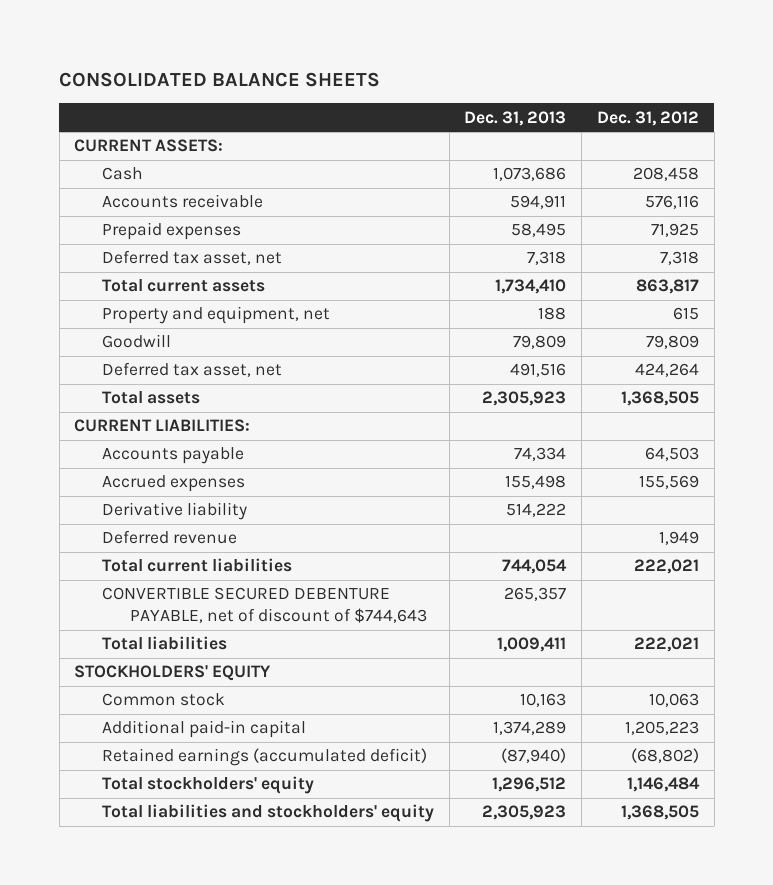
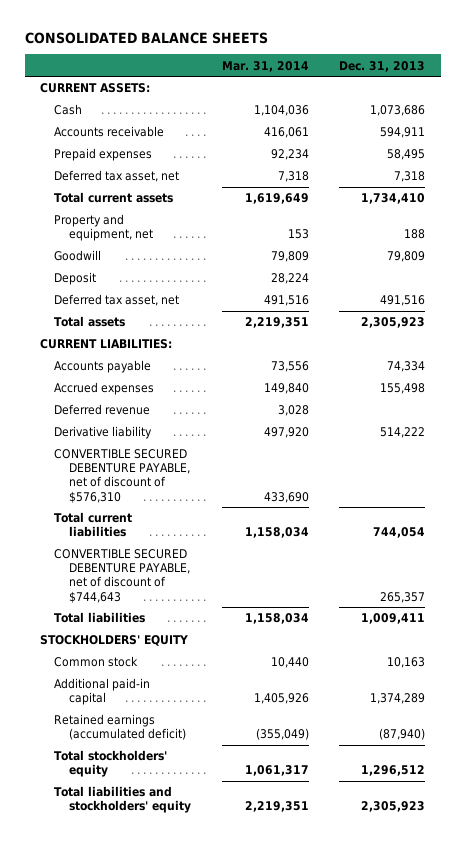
[596,110,699,126] Dec. 31, 2012 -> none
none -> [221,60,309,72] Mar. 31, 2014
none -> [54,272,97,286] Deposit
[102,502,248,521] Derivative liability -> [54,426,153,440] Derivative liability
none -> [54,449,191,503] CONVERTIBLE SECURED DEBENTURE PAYABLE, net of discount of $576,310

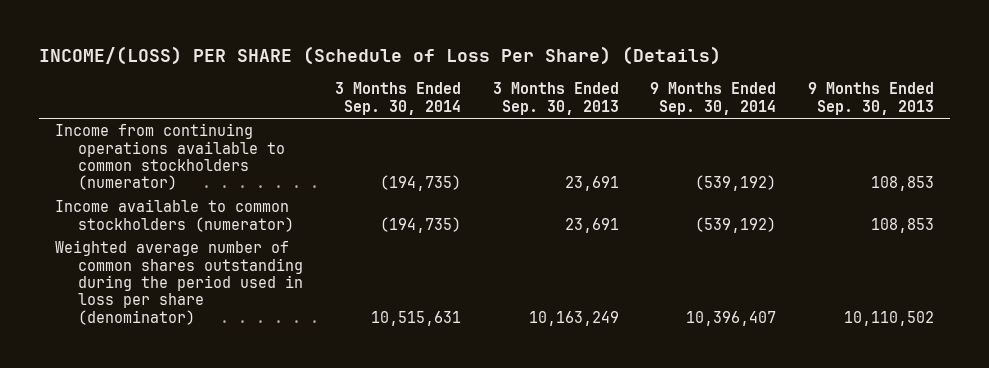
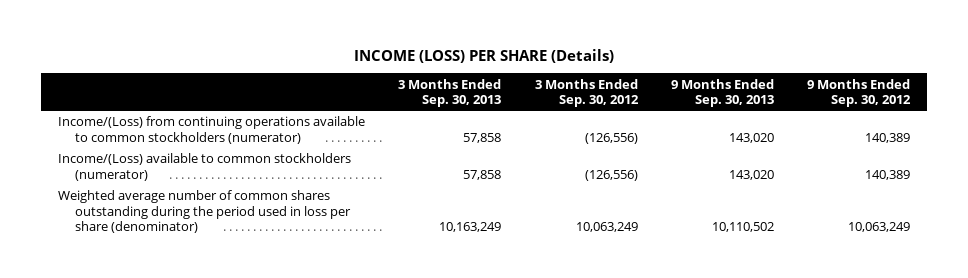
[38,46,721,66] INCOME/(LOSS) PER SHARE (Schedule of Loss Per Share) (Details) -> [354,48,615,63] INCOME (LOSS) PER SHARE (Details)
[334,82,461,115] 3 Months Ended Sep. 30, 2014 -> none
[650,82,777,115] 9 Months Ended Sep. 30, 2014 -> none
none -> [534,78,639,107] 3 Months Ended Sep. 30, 2012
none -> [807,78,912,107] 9 Months Ended Sep. 30, 2012
[54,123,286,191] Income from continuing operations available to common stockholders (numerator) -> [57,116,365,144] Income/(Loss) from continuing operations available to common stockholders (numerator)
[564,176,619,192] 23,691 -> [463,132,502,143] 57,858
[871,176,935,192] 108,853 -> [728,132,774,143] 143,020
[54,199,295,232] Income available to common stockholders (numerator) -> [57,153,351,181] Income/(Loss) available to common stockholders (numerator)
[564,217,619,233] 23,691 -> [463,169,502,180] 57,858
[871,217,935,233] 108,853 -> [728,169,774,180] 143,020

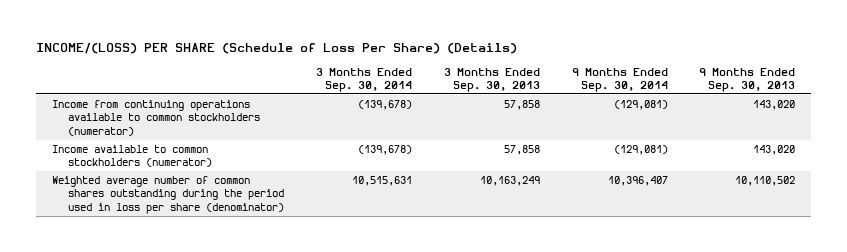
[354,48,615,63] INCOME (LOSS) PER SHARE (Details) -> [35,42,517,55] INCOME/(LOSS) PER SHARE (Schedule of Loss Per Share) (Details)
[534,78,639,107] 3 Months Ended Sep. 30, 2012 -> none
[807,78,912,107] 9 Months Ended Sep. 30, 2012 -> none
none -> [316,67,413,93] 3 Months Ended Sep. 30, 2014
none -> [571,67,668,93] 9 Months Ended Sep. 30, 2014
[57,116,365,144] Income/(Loss) from continuing operations available to common stockholders (numerator) -> [51,99,261,136] Income from continuing operations available to common stockholders (numerator)
[57,153,351,181] Income/(Loss) available to common stockholders (numerator) -> [51,144,213,168] Income available to common stockholders (numerator)

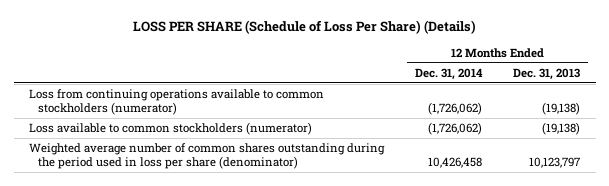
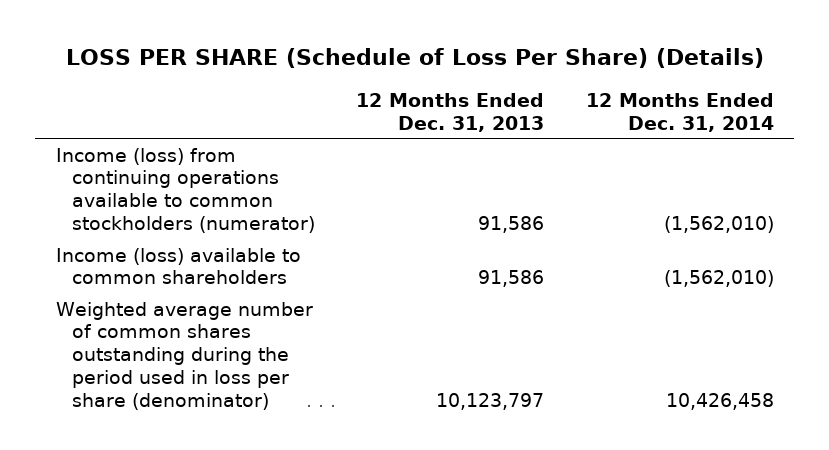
[29,89,325,116] Loss from continuing operations available to common stockholders (numerator) -> [55,147,316,233] Income (loss) from continuing operations available to common stockholders (numerator)
[428,102,483,116] (1,726,062) -> [663,215,774,233] (1,562,010)
[542,102,581,116] (19,138) -> [478,215,545,233] 91,586
[29,122,313,136] Loss available to common stockholders (numerator) -> [55,247,301,285] Income (loss) available to common shareholders
[428,122,483,136] (1,726,062) -> [663,270,774,288] (1,562,010)
[542,122,581,136] (19,138) -> [478,270,545,288] 91,586

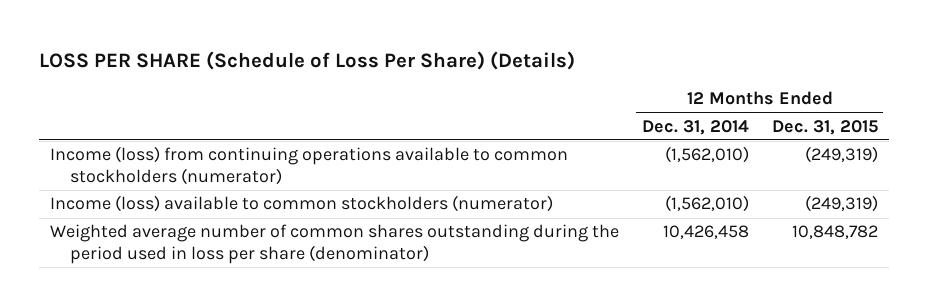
[356,93,545,132] 12 Months Ended Dec. 31, 2013 -> none
none -> [771,119,878,135] Dec. 31, 2015
[55,247,301,285] Income (loss) available to common shareholders -> [50,195,554,213] Income (loss) available to common stockholders (numerator)

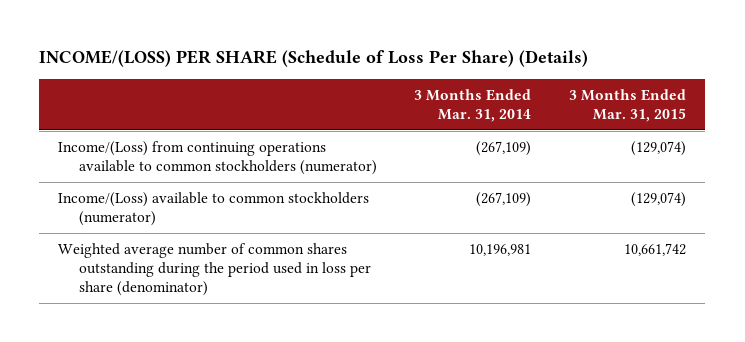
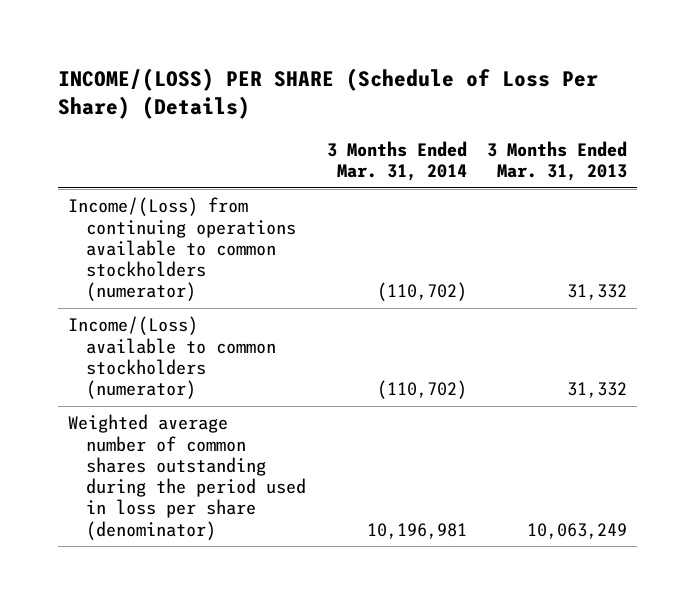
[569,88,687,123] 3 Months Ended Mar. 31, 2015 -> none
none -> [487,140,628,181] 3 Months Ended Mar. 31, 2013
[476,140,532,156] (267,109) -> [376,282,467,302] (110,702)
[476,191,532,207] (267,109) -> [376,380,467,400] (110,702)

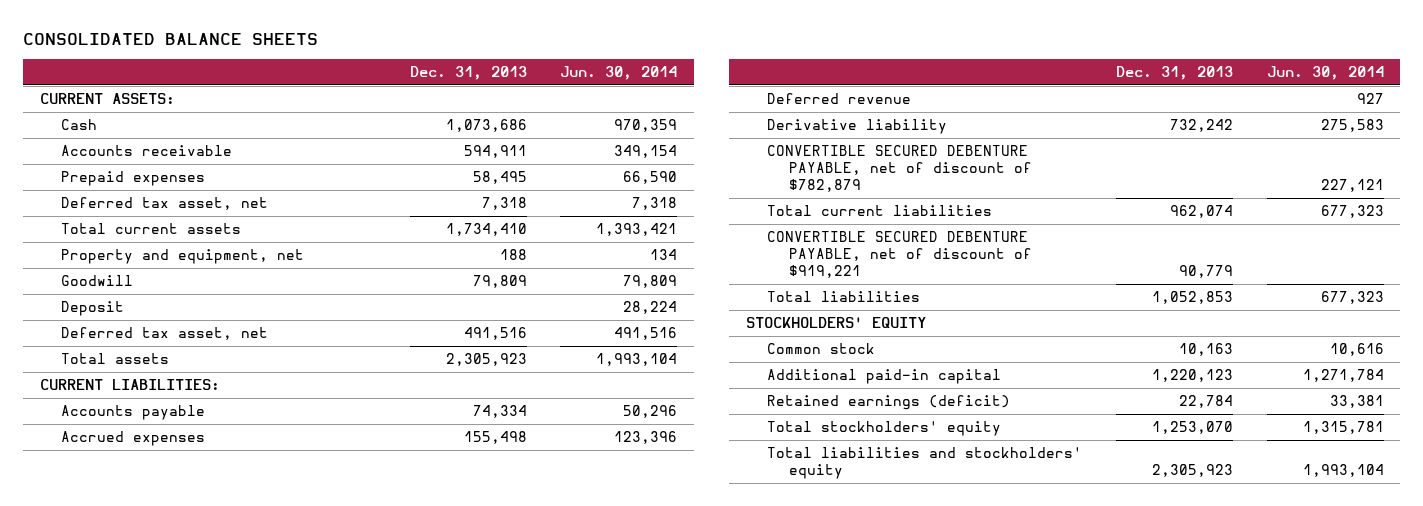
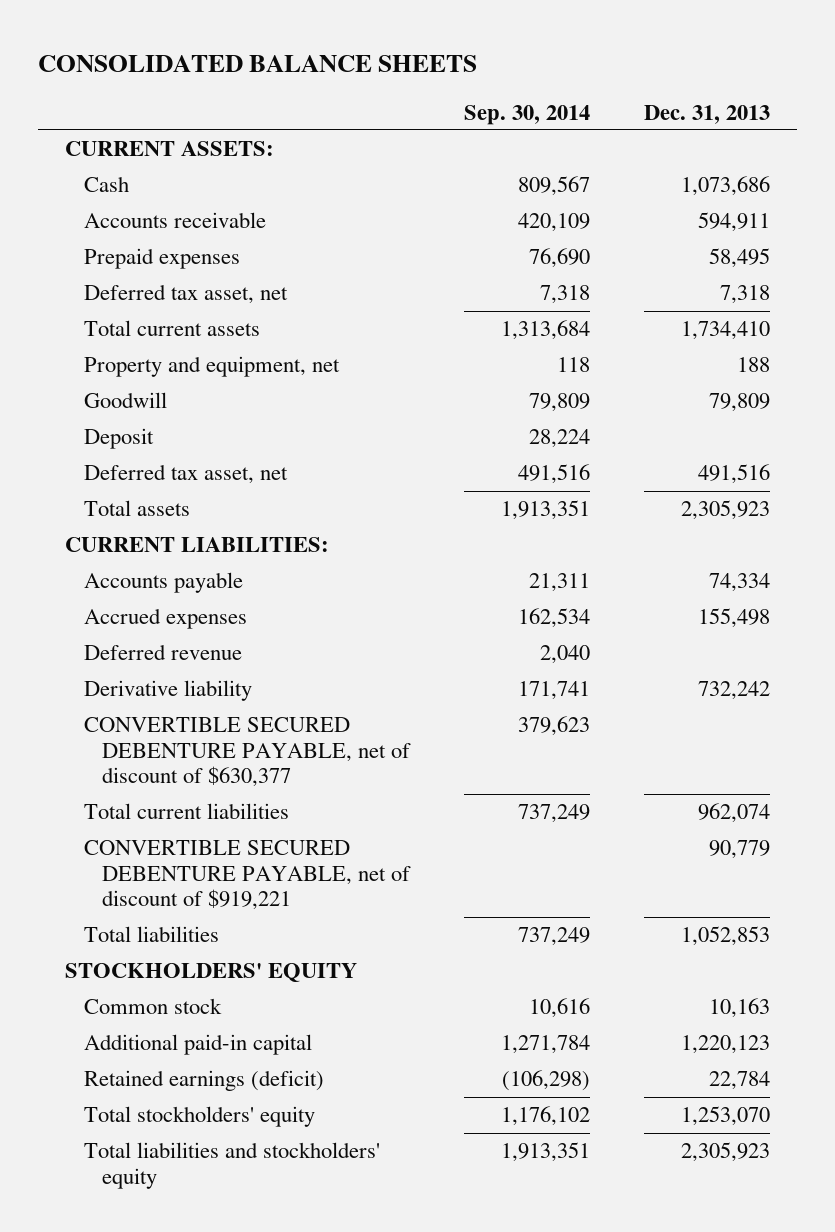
[560,66,678,81] Jun. 30, 2014 -> none
none -> [464,104,591,125] Sep. 30, 2014
[767,145,1032,193] CONVERTIBLE SECURED DEBENTURE PAYABLE, net of discount of $782,879 -> [83,717,412,788] CONVERTIBLE SECURED DEBENTURE PAYABLE, net of discount of $630,377

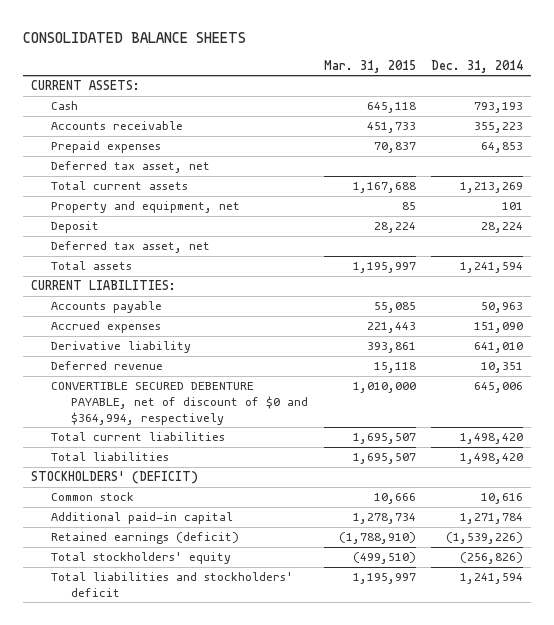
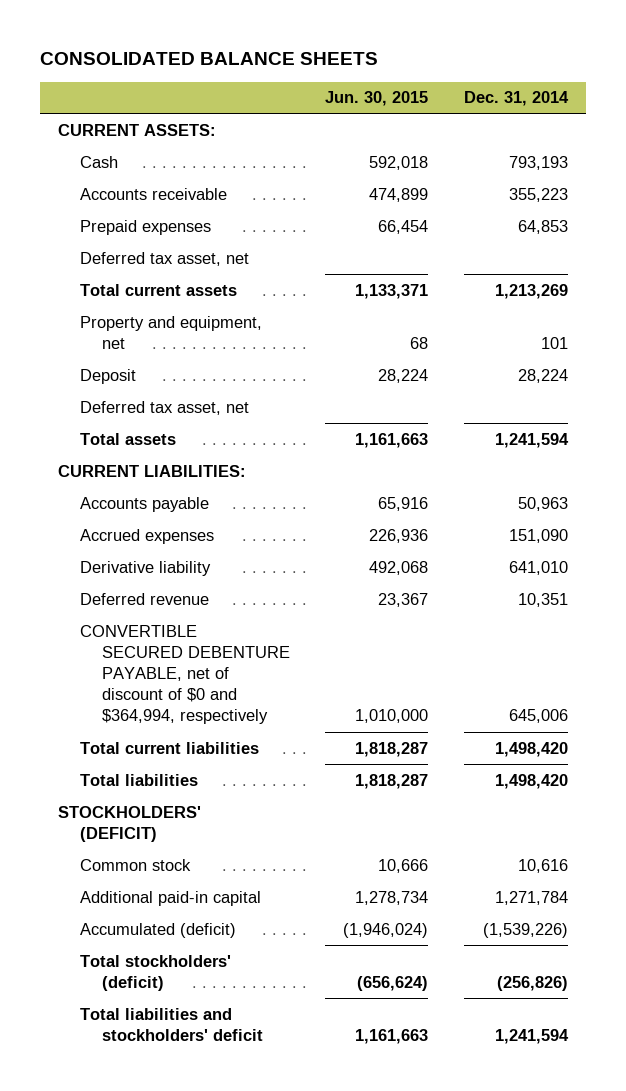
[323,59,416,73] Mar. 31, 2015 -> none
none -> [325,91,429,107] Jun. 30, 2015
[51,532,240,545] Retained earnings (deficit) -> [79,922,236,938] Accumulated (deficit)
[51,552,232,565] Total stockholders' equity -> [79,954,231,991] Total stockholders' (deficit)

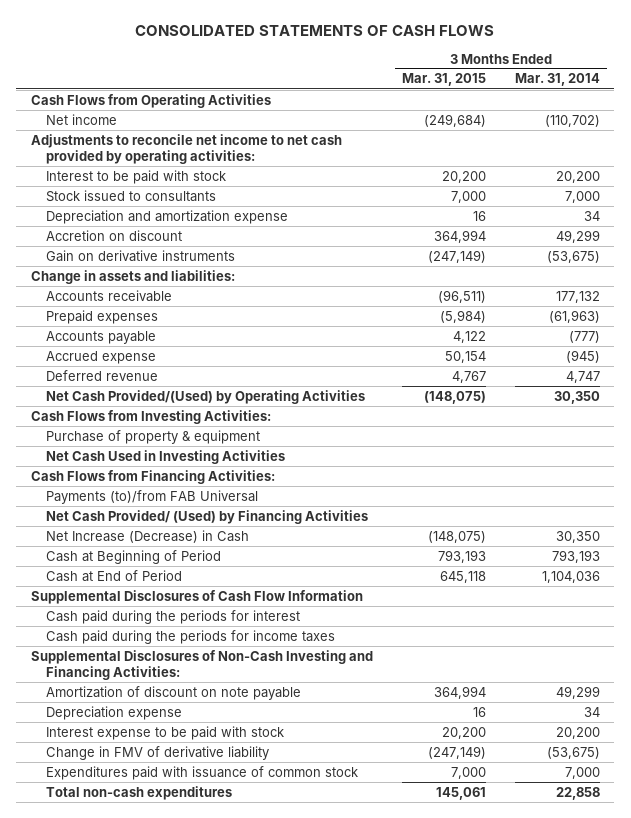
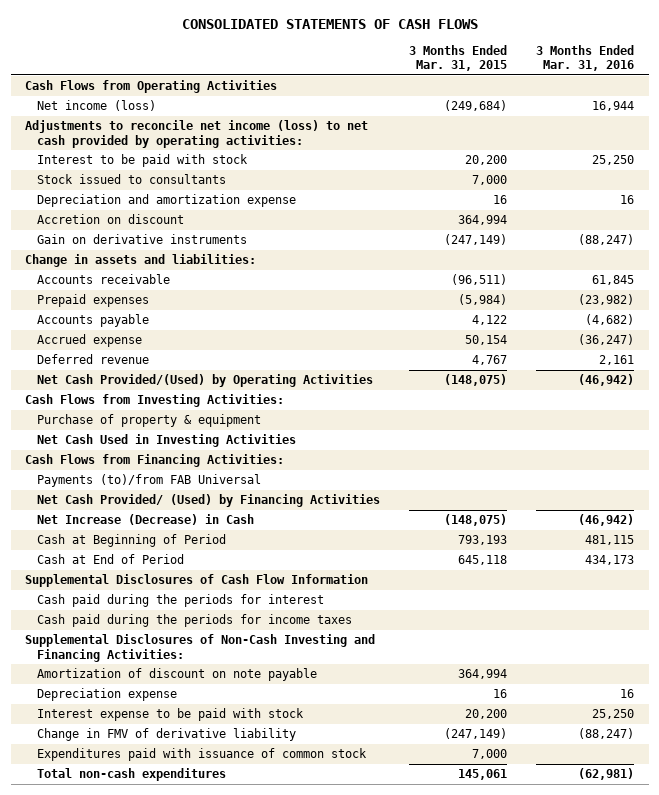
[514,73,600,87] Mar. 31, 2014 -> none
none -> [536,44,635,72] 3 Months Ended Mar. 31, 2016
[45,113,117,125] Net income -> [37,100,157,112] Net income (loss)
[30,133,342,164] Adjustments to reconcile net income to net cash provided by operating activities: -> [25,120,369,148] Adjustments to reconcile net income (loss) to net cash provided by operating activities:

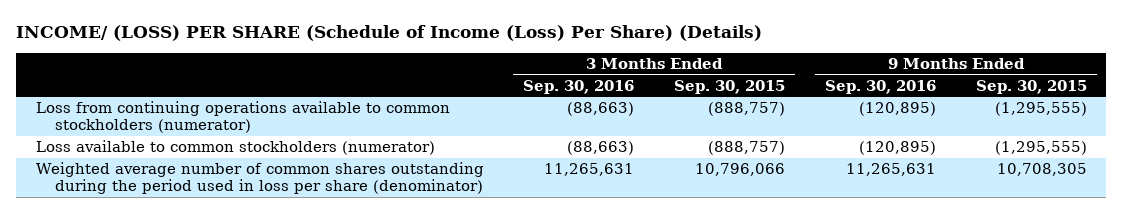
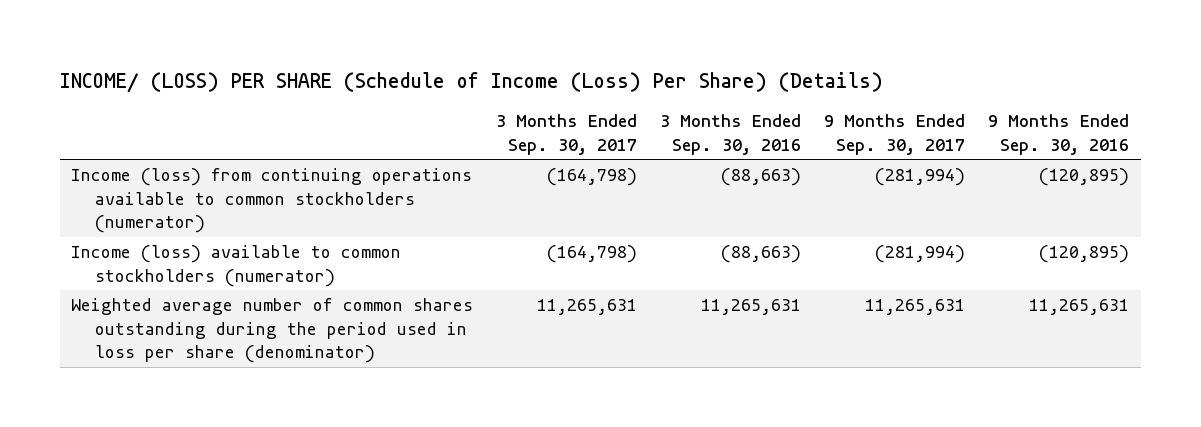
[674,79,786,94] Sep. 30, 2015 -> none
[975,79,1087,94] Sep. 30, 2015 -> none
none -> [496,114,638,155] 3 Months Ended Sep. 30, 2017
none -> [824,114,966,155] 9 Months Ended Sep. 30, 2017
[35,101,450,134] Loss from continuing operations available to common stockholders (numerator) -> [71,168,473,233] Income (loss) from continuing operations available to common stockholders (numerator)
[35,140,435,156] Loss available to common stockholders (numerator) -> [71,245,402,287] Income (loss) available to common stockholders (numerator)

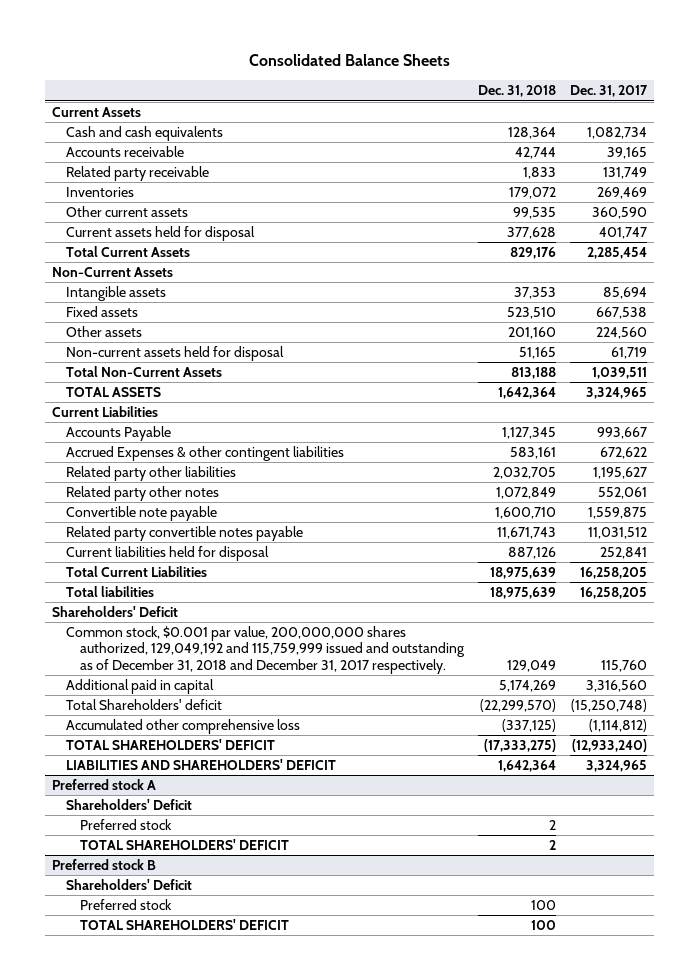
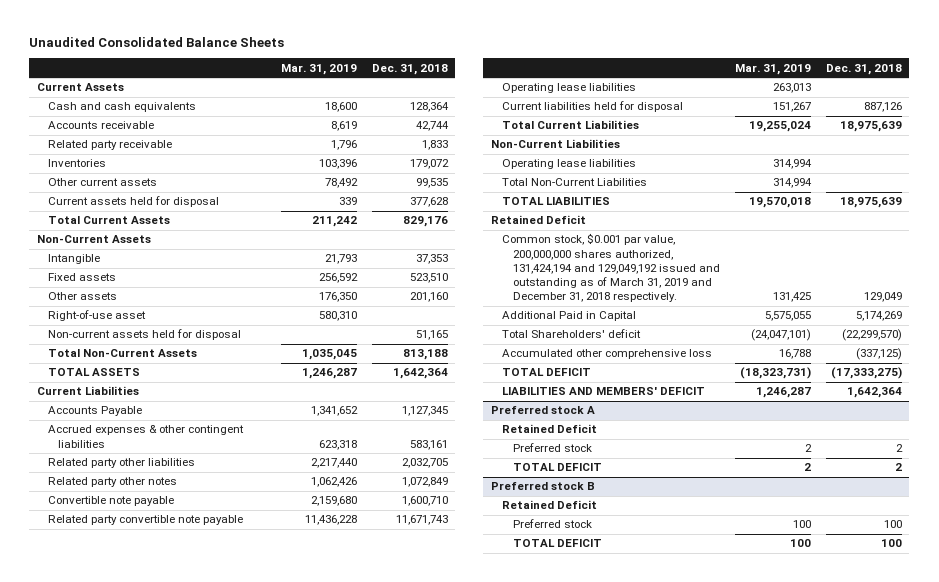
[248,54,450,67] Consolidated Balance Sheets -> [29,36,285,47] Unaudited Consolidated Balance Sheets
[570,85,649,98] Dec. 31, 2017 -> none
none -> [280,63,357,75] Mar. 31, 2019
[66,286,167,302] Intangible assets -> [47,254,100,265] Intangible
none -> [47,310,146,322] Right-of-use asset
[66,446,345,462] Accrued Expenses & other contingent liabilities -> [47,425,244,448] Accrued expenses & other contingent liabilities
[66,526,304,542] Related party convertible notes payable -> [47,515,243,526] Related party convertible note payable
none -> [501,83,636,94] Operating lease liabilities
none -> [490,139,620,149] Non-Current Liabilities
none -> [501,159,636,170] Operating lease liabilities
none -> [501,178,647,187] Total Non-Current Liabilities
[66,586,155,598] Total liabilities -> [501,197,610,206] TOTAL LIABILITIES
[51,606,178,618] Shareholders' Deficit -> [490,215,586,225] Retained Deficit
[66,626,466,674] Common stock, $0.001 par value, 200,000,000 shares authorized, 129,049,192 and 115,759,999 issued and outstanding as of December 31, 2018 and December 31, 2017 respectively. -> [501,233,720,303] Common stock, $0.001 par value, 200,000,000 shares authorized, 131,424,194 and 129,049,192 issued and outstanding as of March 31, 2019 and December 31, 2018 respectively.
[66,679,215,695] Additional paid in capital -> [501,311,636,322] Additional Paid in Capital
[66,739,276,751] TOTAL SHAREHOLDERS' DEFICIT -> [501,368,591,377] TOTAL DEFICIT
[66,759,337,771] LIABILITIES AND SHAREHOLDERS' DEFICIT -> [501,387,705,396] LIABILITIES AND MEMBERS' DEFICIT
[66,799,193,811] Shareholders' Deficit -> [501,424,597,434] Retained Deficit
[80,839,290,851] TOTAL SHAREHOLDERS' DEFICIT -> [512,463,602,472] TOTAL DEFICIT
[66,879,193,891] Shareholders' Deficit -> [501,500,597,510] Retained Deficit
[80,919,290,931] TOTAL SHAREHOLDERS' DEFICIT -> [512,539,602,548] TOTAL DEFICIT

